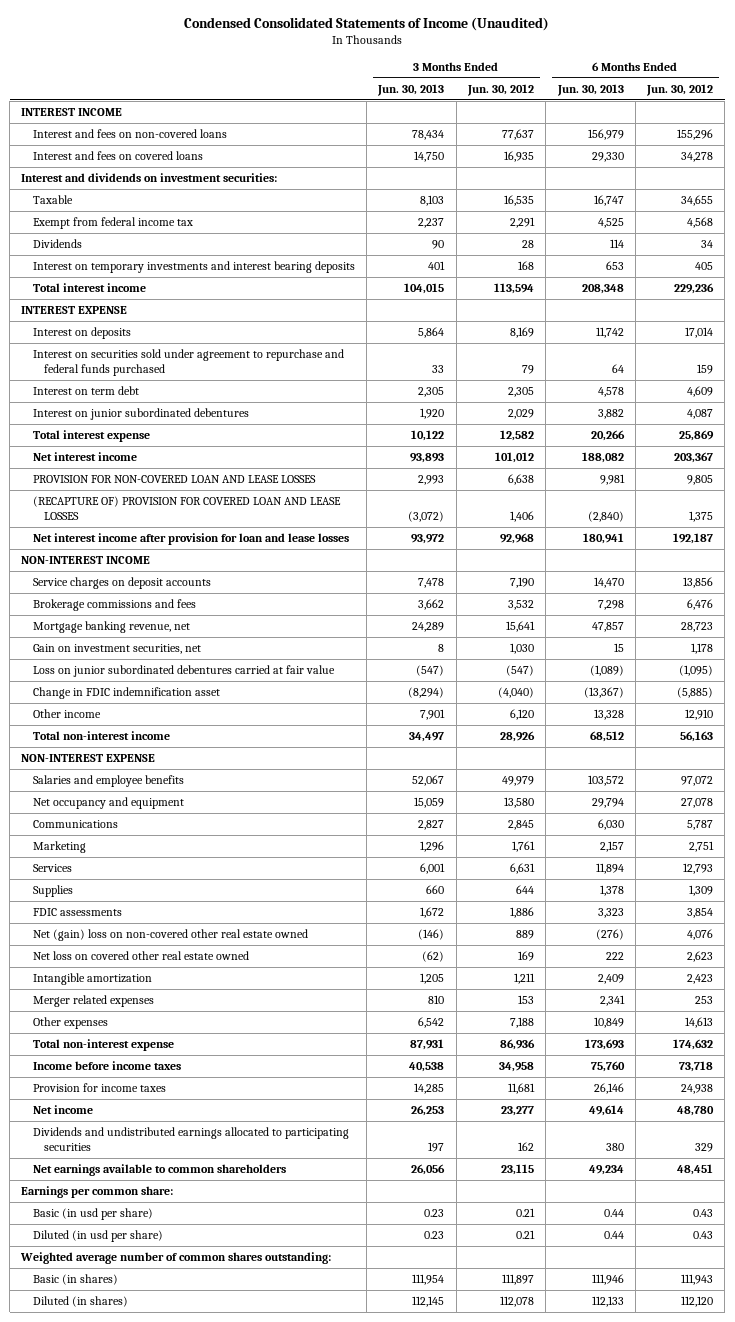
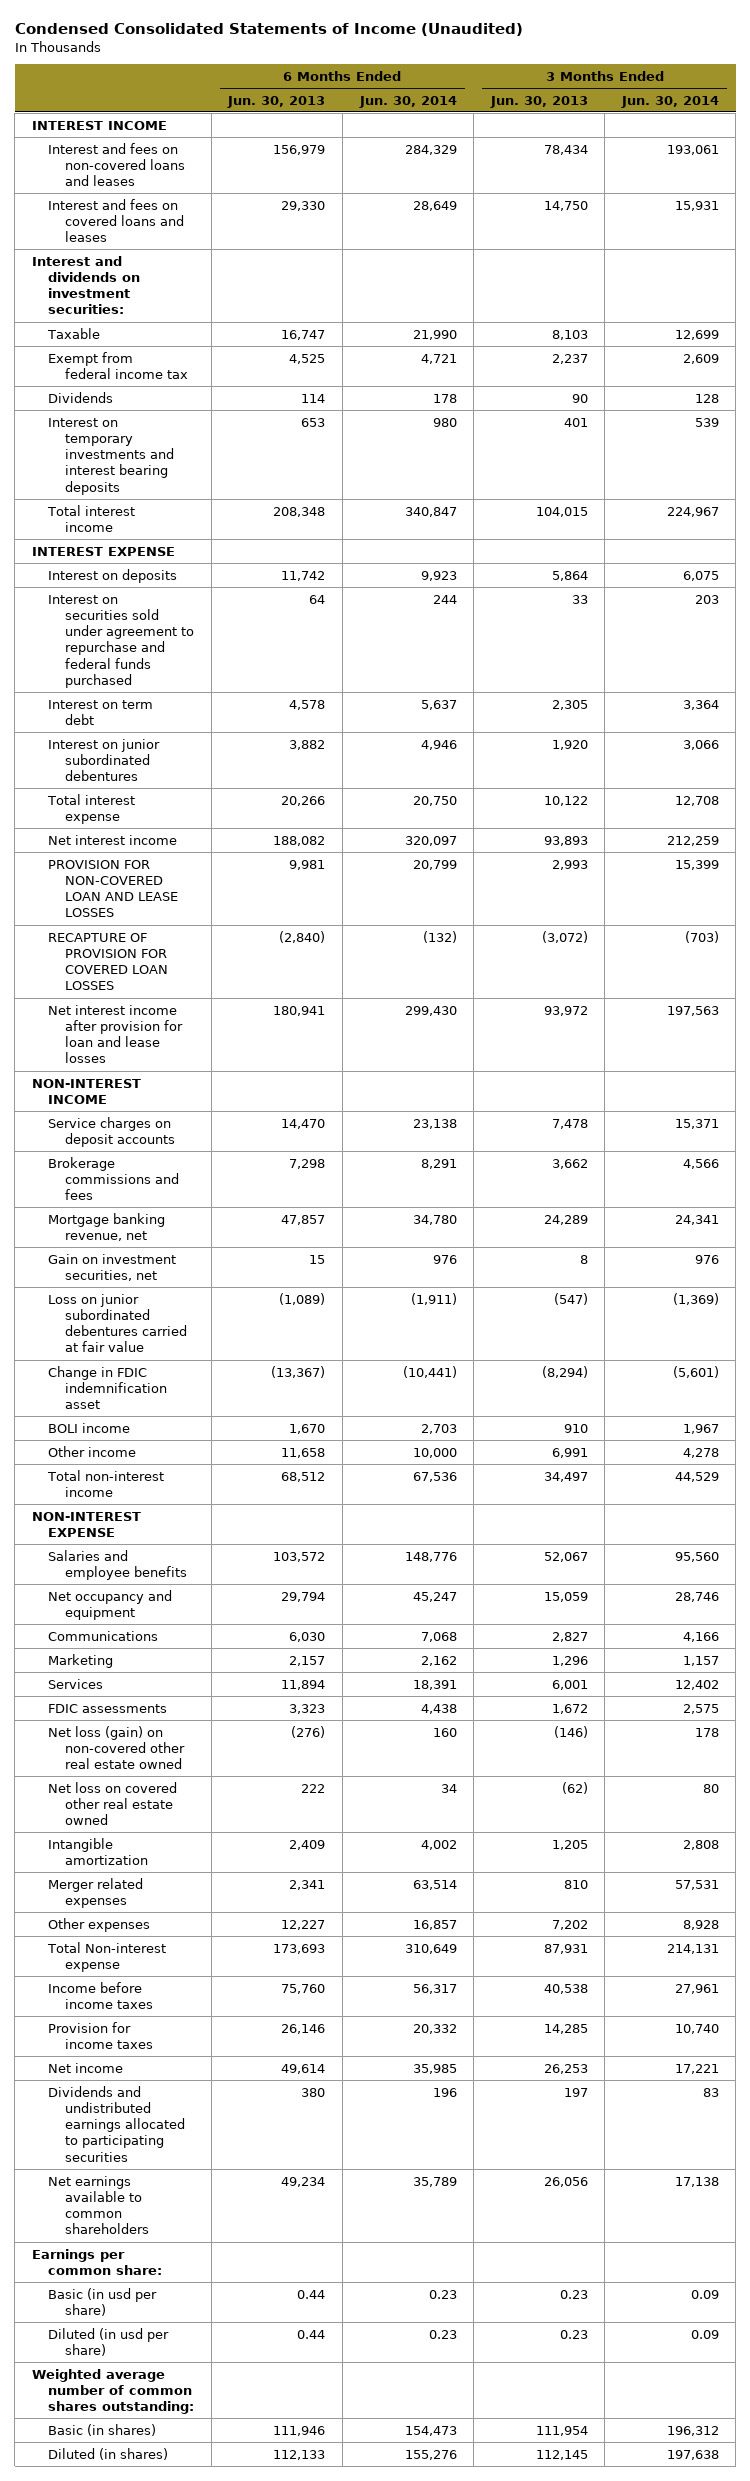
[466,83,534,96] Jun. 30, 2012 -> none
[646,83,714,96] Jun. 30, 2012 -> none
none -> [358,95,457,108] Jun. 30, 2014
none -> [620,95,719,108] Jun. 30, 2014
[32,129,227,139] Interest and fees on non-covered loans -> [48,142,186,187] Interest and fees on non-covered loans and leases
[32,151,203,161] Interest and fees on covered loans -> [48,198,185,243] Interest and fees on covered loans and leases
[32,496,341,520] (RECAPTURE OF) PROVISION FOR COVERED LOAN AND LEASE LOSSES -> [48,932,169,991] RECAPTURE OF PROVISION FOR COVERED LOAN LOSSES
none -> [48,1422,131,1433] BOLI income
[420,709,446,721] 7,901 -> [551,1447,588,1458] 6,991
[593,709,624,721] 13,328 -> [281,1447,326,1458] 11,658
[32,885,73,898] Supplies -> none
[32,929,308,942] Net (gain) loss on non-covered other real estate owned -> [48,1725,186,1770] Net loss (gain) on non-covered other real estate owned
[418,1017,445,1029] 6,542 -> [551,1919,588,1930] 7,202
[593,1017,624,1029] 10,849 -> [281,1919,326,1930] 12,227
[32,1039,174,1052] Total non-interest expense -> [47,1941,167,1972] Total Non-interest expense

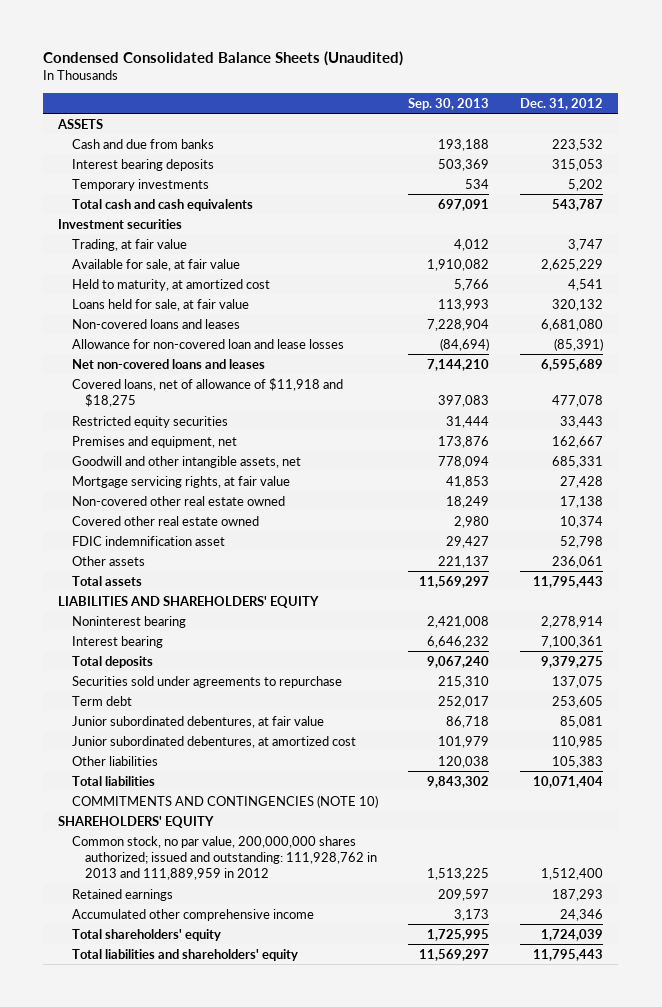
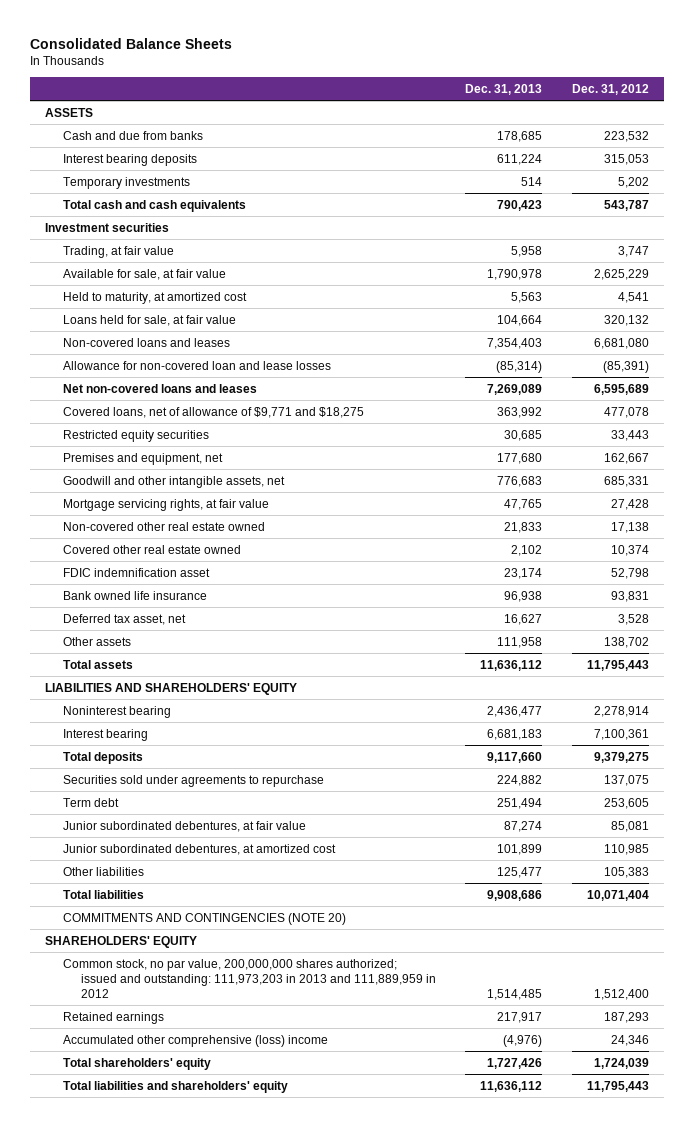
[43,50,404,66] Condensed Consolidated Balance Sheets (Unaudited) -> [30,37,233,49] Consolidated Balance Sheets
[408,97,490,110] Sep. 30, 2013 -> none
none -> [465,83,543,95] Dec. 31, 2013
[71,377,343,407] Covered loans, net of allowance of $11,918 and $18,275 -> [62,406,364,418] Covered loans, net of allowance of $9,771 and $18,275
none -> [62,590,207,600] Bank owned life insurance
none -> [62,613,186,625] Deferred tax asset, net
[552,555,604,568] 236,061 -> [603,636,649,648] 138,702
[71,794,378,808] COMMITMENTS AND CONTINGENCIES (NOTE 10) -> [62,912,346,925] COMMITMENTS AND CONTINGENCIES (NOTE 20)
[71,835,378,881] Common stock, no par value, 200,000,000 shares authorized; issued and outstanding: 111,928,762 in 2013 and 111,889,959 in 2012 -> [62,958,436,999] Common stock, no par value, 200,000,000 shares authorized; issued and outstanding: 111,973,203 in 2013 and 111,889,959 in 2012
[71,908,314,921] Accumulated other comprehensive income -> [62,1034,328,1047] Accumulated other comprehensive (loss) income

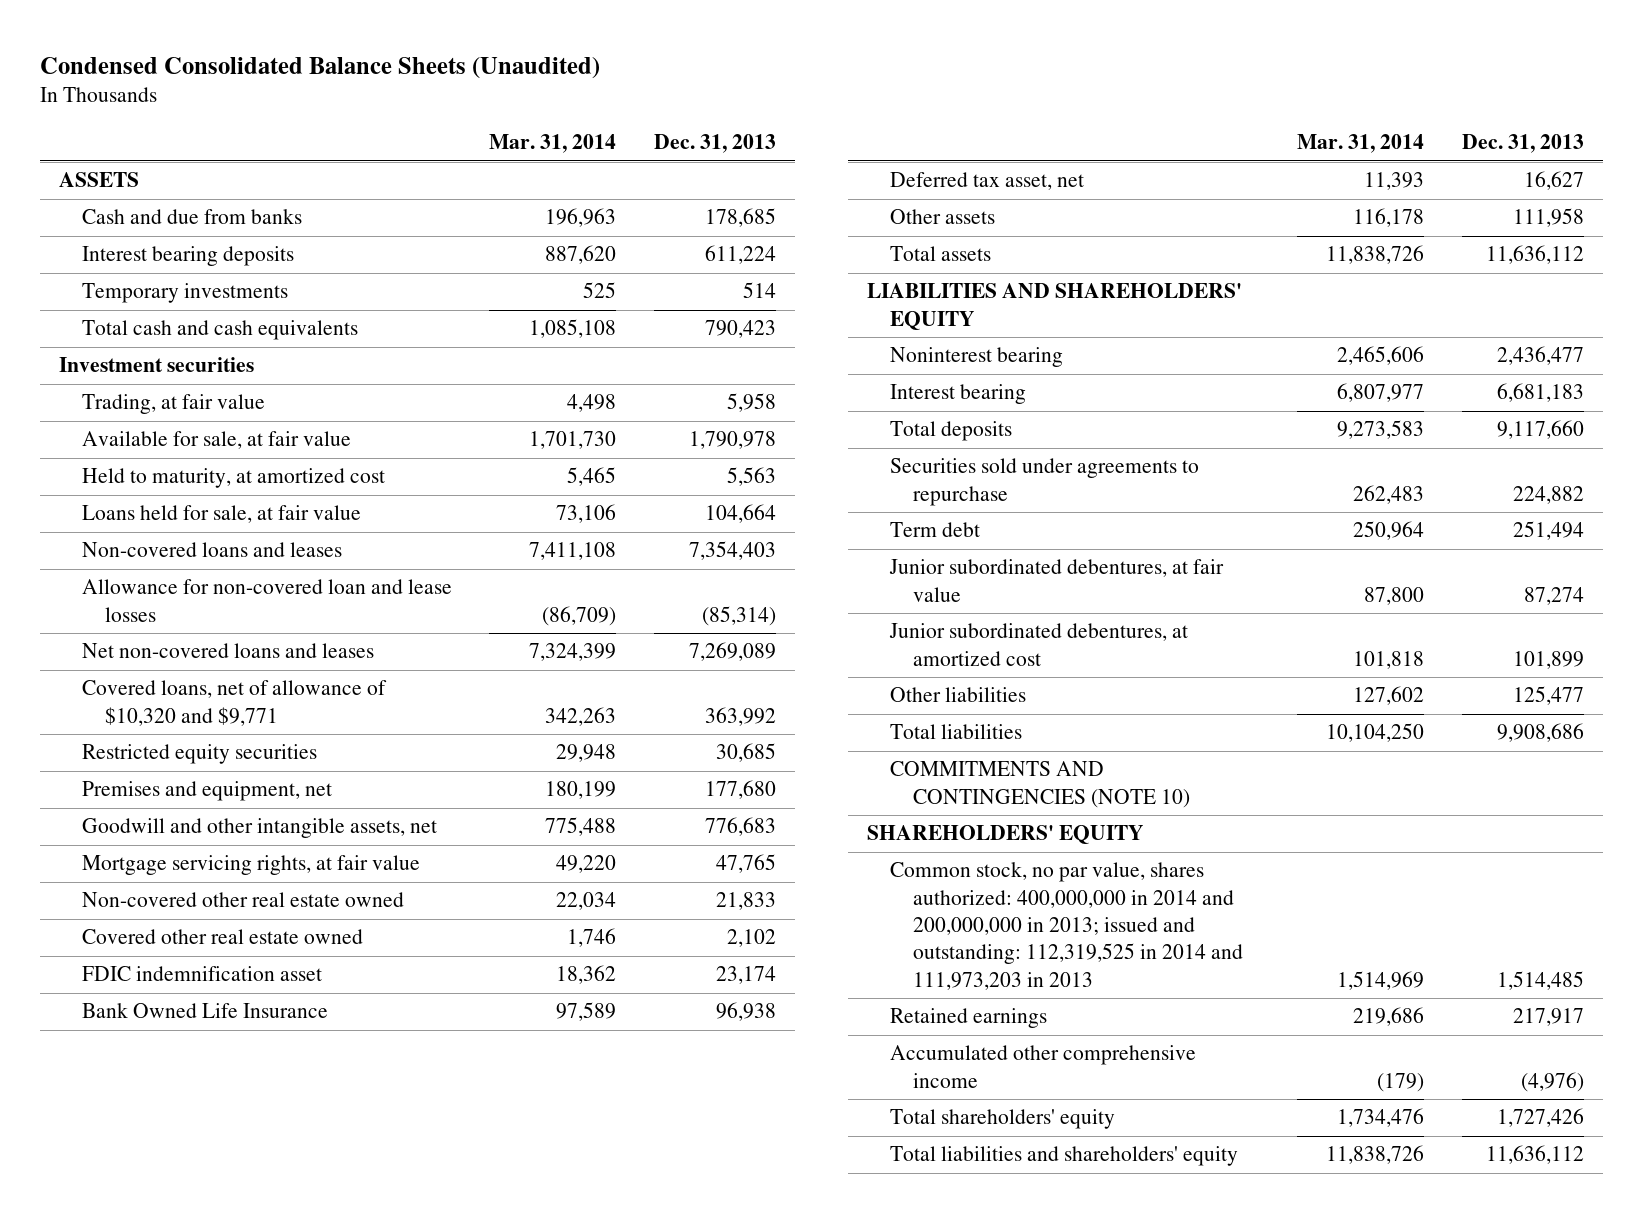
[30,37,233,49] Consolidated Balance Sheets -> [40,56,601,79] Condensed Consolidated Balance Sheets (Unaudited)
[571,83,649,95] Dec. 31, 2012 -> none
none -> [489,134,617,154] Mar. 31, 2014
[62,406,364,418] Covered loans, net of allowance of $9,771 and $18,275 -> [81,680,387,726] Covered loans, net of allowance of $10,320 and $9,771
[62,590,207,600] Bank owned life insurance -> [81,1003,328,1019] Bank Owned Life Insurance
[62,912,346,925] COMMITMENTS AND CONTINGENCIES (NOTE 20) -> [889,761,1190,808] COMMITMENTS AND CONTINGENCIES (NOTE 10)
[62,958,436,999] Common stock, no par value, 200,000,000 shares authorized; issued and outstanding: 111,973,203 in 2013 and 111,889,959 in 2012 -> [889,862,1243,990] Common stock, no par value, shares authorized: 400,000,000 in 2014 and 200,000,000 in 2013; issued and outstanding: 112,319,525 in 2014 and 111,973,203 in 2013
[62,1034,328,1047] Accumulated other comprehensive (loss) income -> [889,1045,1196,1088] Accumulated other comprehensive income

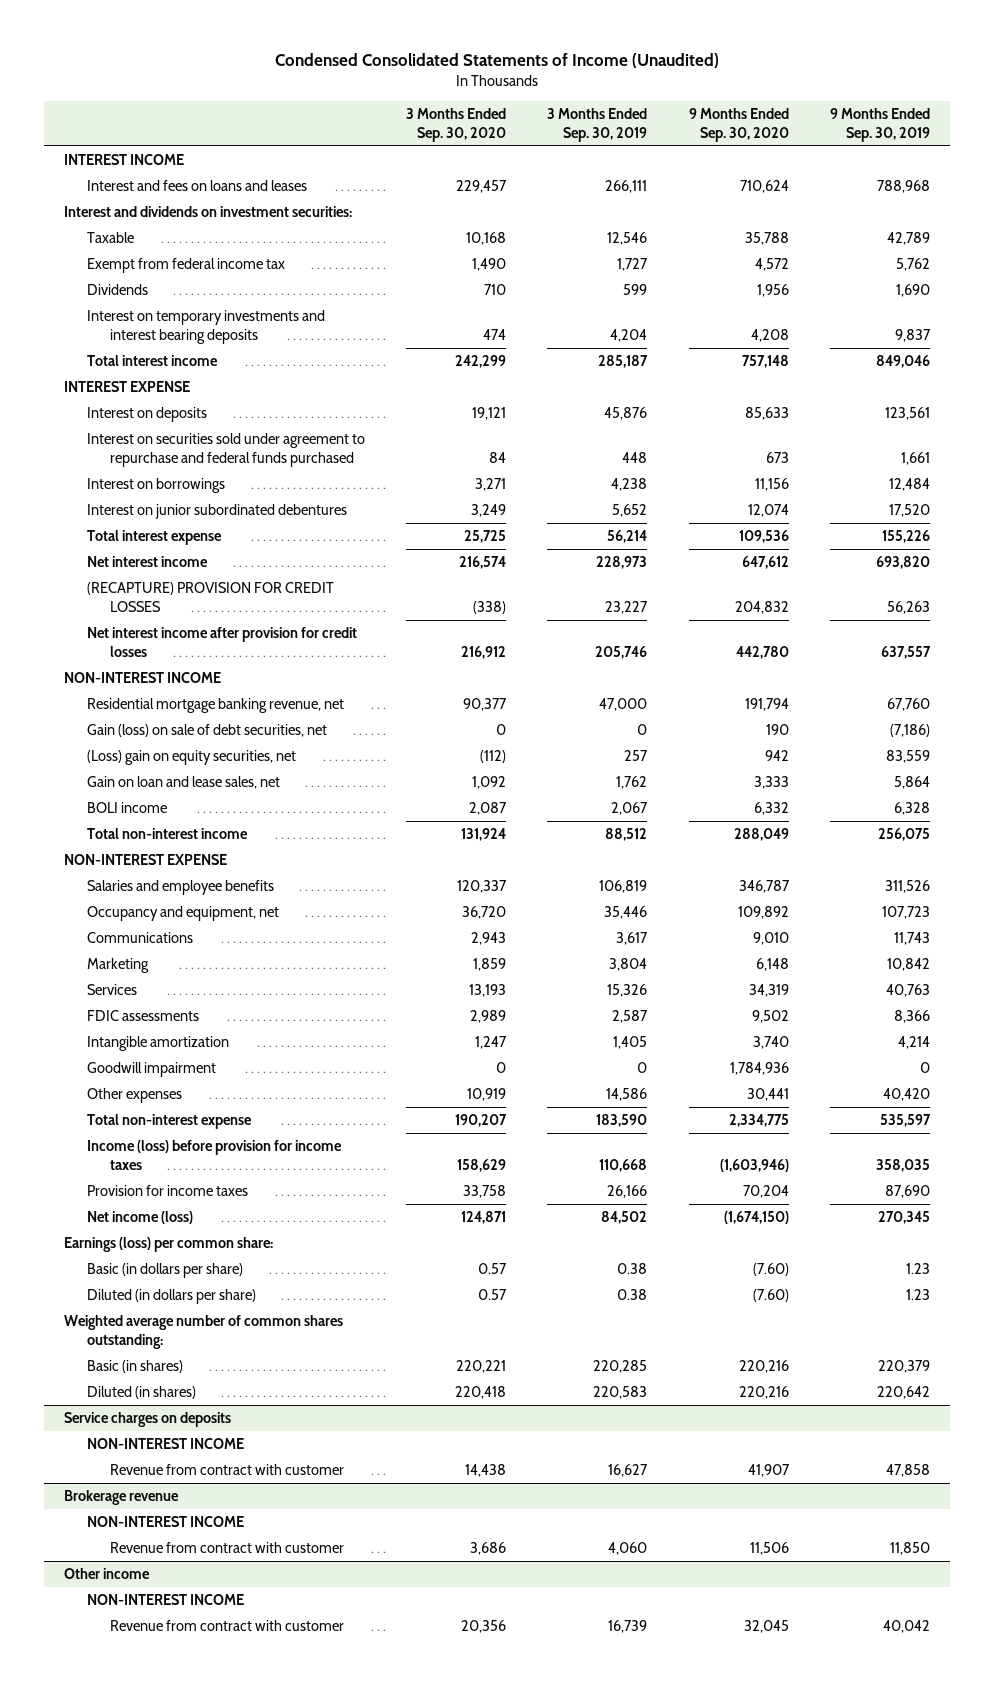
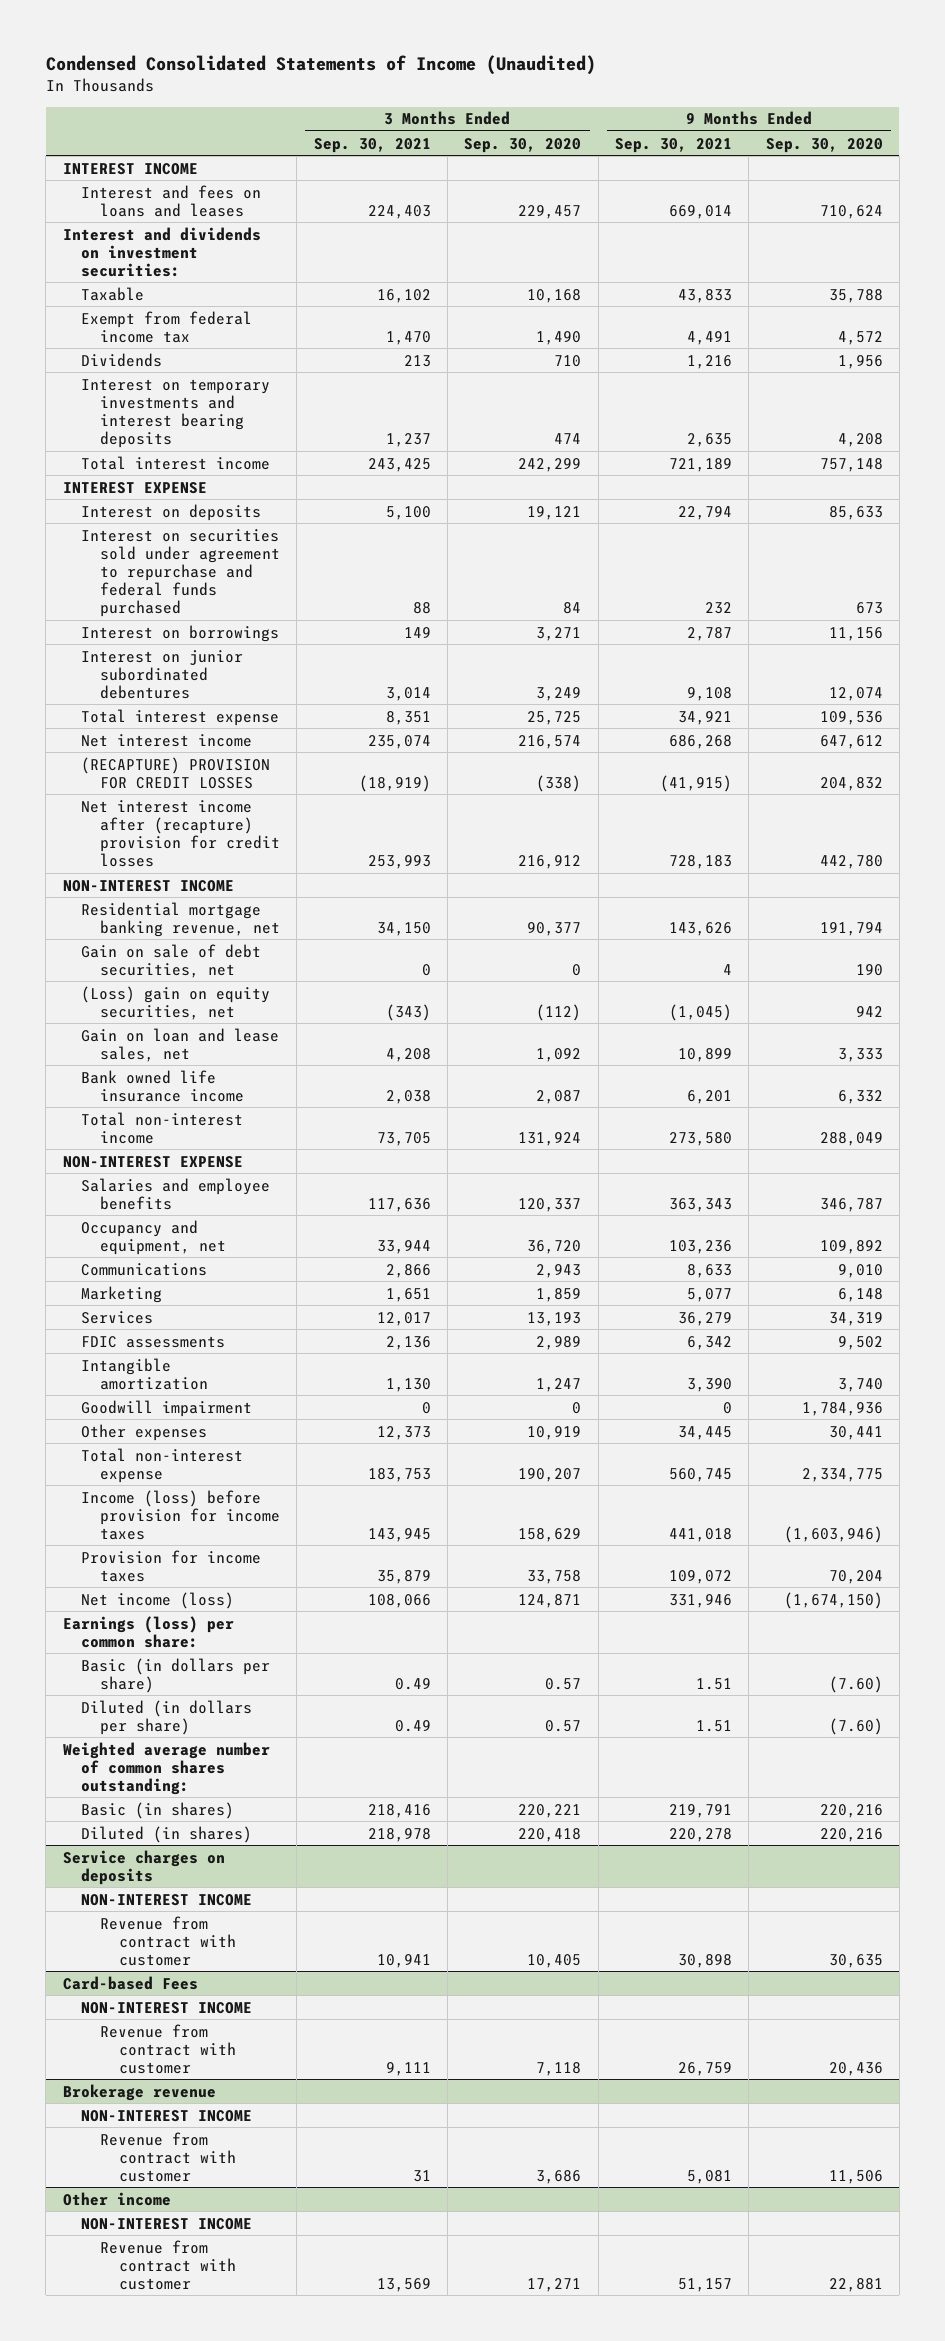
[547,108,648,142] 3 Months Ended Sep. 30, 2019 -> none
[829,108,930,142] 9 Months Ended Sep. 30, 2019 -> none
none -> [313,137,431,153] Sep. 30, 2021
none -> [614,137,732,153] Sep. 30, 2021
[87,627,358,657] Net interest income after provision for credit losses -> [81,799,280,867] Net interest income after (recapture) provision for credit losses
[87,724,328,738] Gain (loss) on sale of debt securities, net -> [81,943,262,978] Gain on sale of debt securities, net
[87,802,168,814] BOLI income -> [81,1069,244,1102] Bank owned life insurance income
[465,1464,507,1478] 14,438 -> [527,1953,582,1968] 10,405
[747,1464,790,1478] 41,907 -> [828,1953,883,1968] 30,635
none -> [62,1975,198,1990] Card-based Fees
none -> [81,2001,253,2014] NON-INTEREST INCOME
none -> [99,2023,236,2074] Revenue from contract with customer
[461,1620,507,1634] 20,356 -> [527,2277,582,2292] 17,271
[743,1620,789,1634] 32,045 -> [828,2277,883,2292] 22,881

